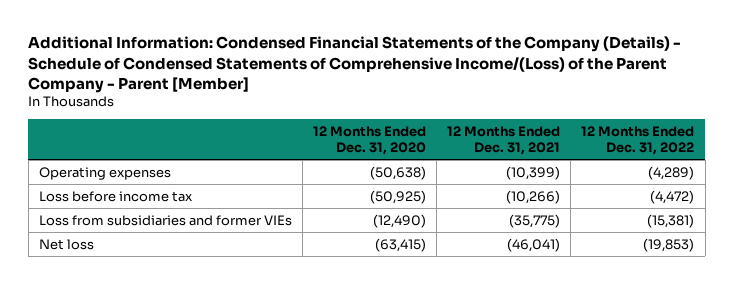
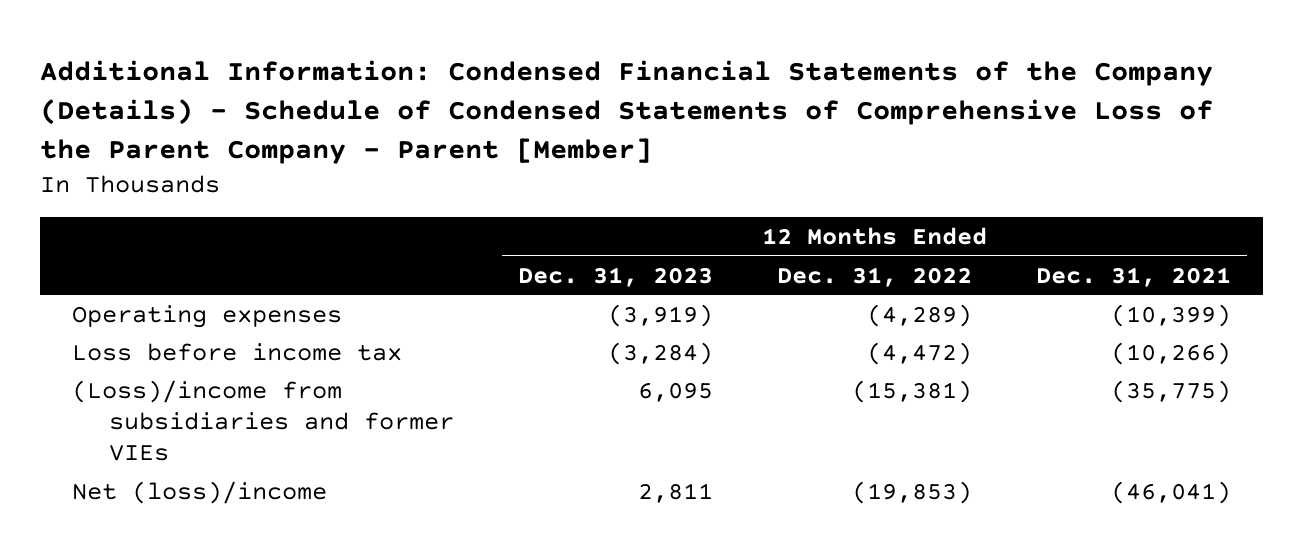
[28,36,682,93] Additional Information: Condensed Financial Statements of the Company (Details) - Schedule of Condensed Statements of Comprehensive Income/(Loss) of the Parent Company - Parent [Member] -> [40,59,1214,165] Additional Information: Condensed Financial Statements of the Company (Details) - Schedule of Condensed Statements of Comprehensive Loss of the Parent Company - Parent [Member]
[313,125,427,156] 12 Months Ended Dec. 31, 2020 -> none
none -> [518,266,714,287] Dec. 31, 2023
[38,214,292,226] Loss from subsidiaries and former VIEs -> [72,379,455,462] (Loss)/income from subsidiaries and former VIEs
[38,238,94,250] Net loss -> [72,480,328,504] Net (loss)/income

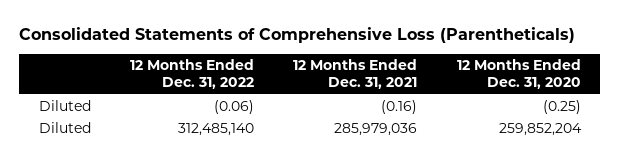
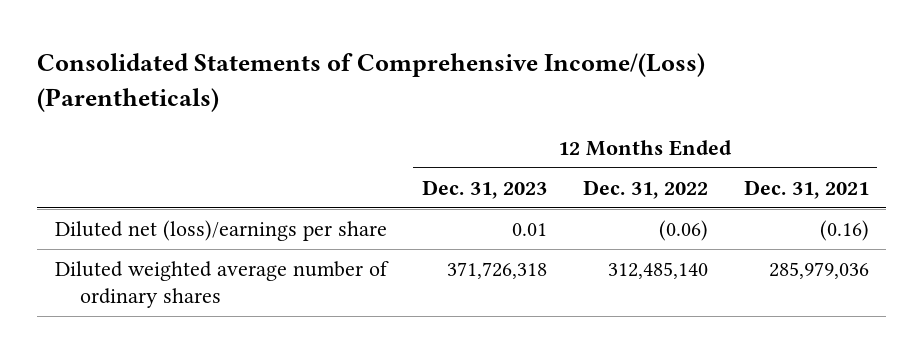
[19,27,576,44] Consolidated Statements of Comprehensive Loss (Parentheticals) -> [36,53,705,112] Consolidated Statements of Comprehensive Income/(Loss) (Parentheticals)
[456,59,581,90] 12 Months Ended Dec. 31, 2020 -> none
none -> [422,179,548,199] Dec. 31, 2023
[38,99,91,111] Diluted -> [54,220,387,242] Diluted net (loss)/earnings per share
[38,121,91,133] Diluted -> [54,261,389,309] Diluted weighted average number of ordinary shares

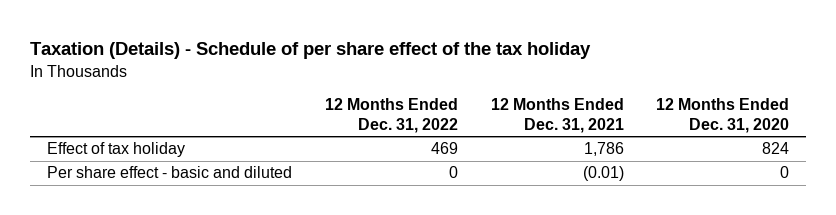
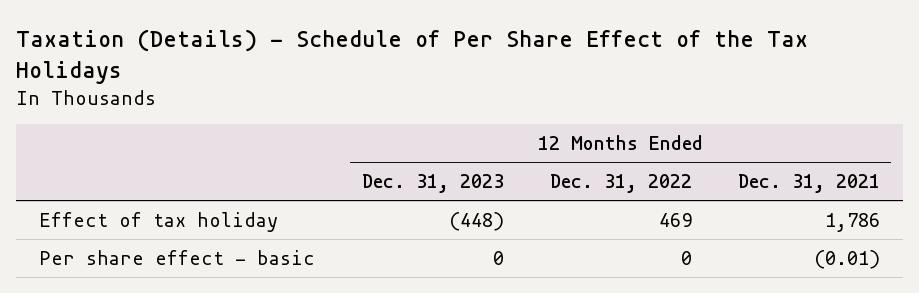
[30,42,592,60] Taxation (Details) - Schedule of per share effect of the tax holiday -> [16,29,809,84] Taxation (Details) - Schedule of Per Share Effect of the Tax Holidays
[656,98,790,133] 12 Months Ended Dec. 31, 2020 -> none
none -> [361,174,504,194] Dec. 31, 2023
[46,166,292,179] Per share effect - basic and diluted -> [39,249,316,265] Per share effect - basic

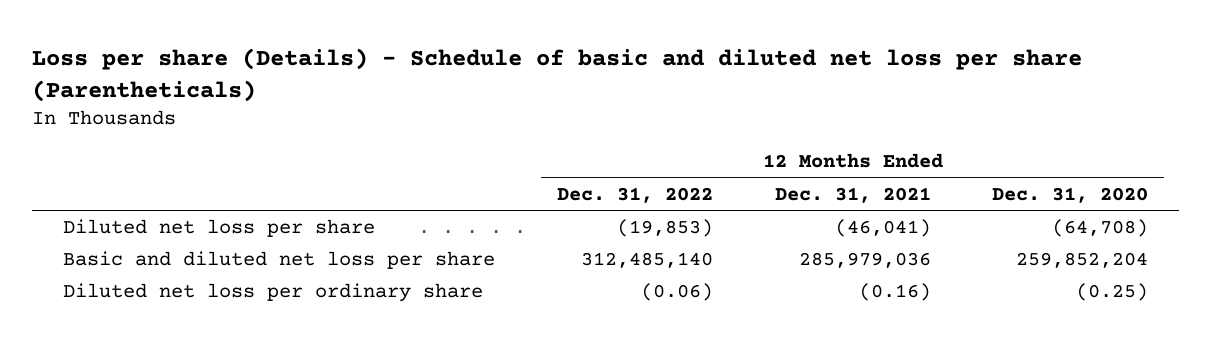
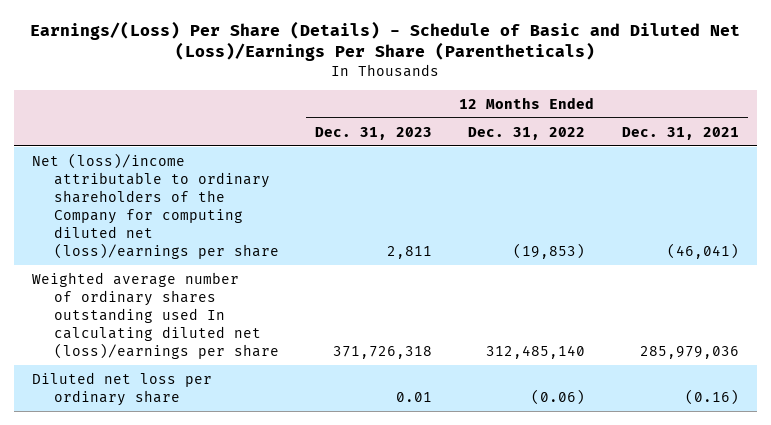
[32,47,1083,102] Loss per share (Details) - Schedule of basic and diluted net loss per share (Parentheticals) -> [30,20,741,62] Earnings/(Loss) Per Share (Details) - Schedule of Basic and Diluted Net (Loss)/Earnings Per Share (Parentheticals)
[992,186,1149,203] Dec. 31, 2020 -> none
none -> [314,126,432,140] Dec. 31, 2023
[63,219,376,238] Diluted net loss per share -> [32,152,279,259] Net (loss)/income attributable to ordinary shareholders of the Company for computing diluted net (loss)/earnings per share
[63,251,496,270] Basic and diluted net loss per share -> [32,271,279,359] Weighted average number of ordinary shares outstanding used In calculating diluted net (loss)/earnings per share

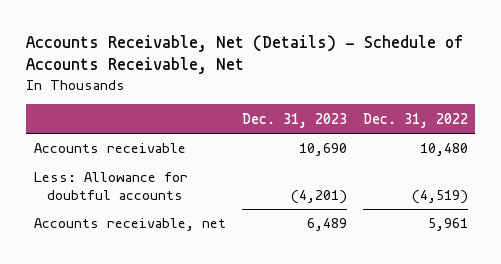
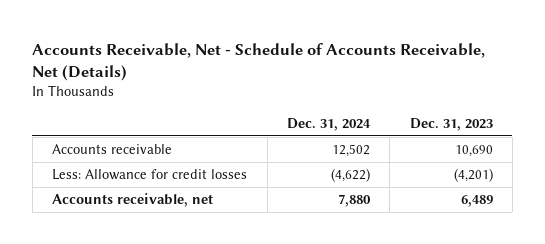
[25,34,464,75] Accounts Receivable, Net (Details) - Schedule of Accounts Receivable, Net -> [32,42,486,81] Accounts Receivable, Net - Schedule of Accounts Receivable, Net (Details)
[362,112,468,128] Dec. 31, 2022 -> none
none -> [286,117,371,131] Dec. 31, 2024
[33,172,188,200] Less: Allowance for doubtful accounts -> [52,169,248,181] Less: Allowance for credit losses

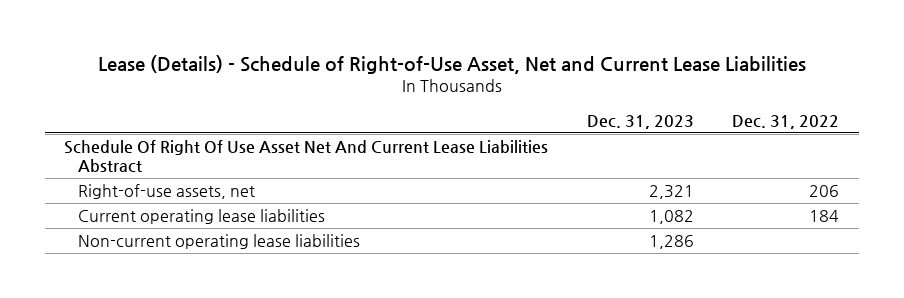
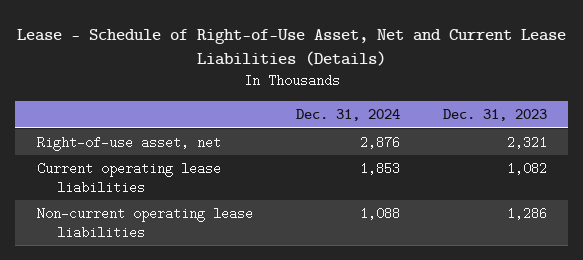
[97,54,806,74] Lease (Details) - Schedule of Right-of-Use Asset, Net and Current Lease Liabilities -> [16,28,566,67] Lease - Schedule of Right-of-Use Asset, Net and Current Lease Liabilities (Details)
[732,114,840,129] Dec. 31, 2022 -> none
none -> [295,109,400,122] Dec. 31, 2024
[64,140,549,174] Schedule Of Right Of Use Asset Net And Current Lease Liabilities Abstract -> none
[77,184,255,200] Right-of-use assets, net -> [36,136,221,152] Right-of-use asset, net

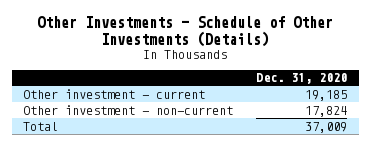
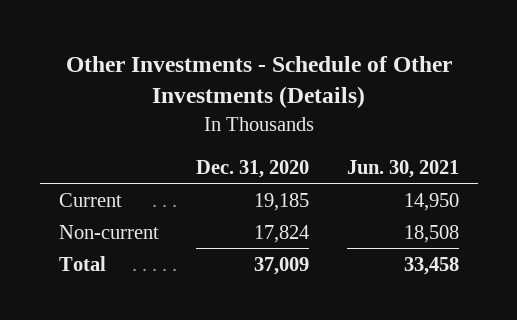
none -> [346,159,459,178] Jun. 30, 2021
[23,88,206,99] Other investment - current -> [58,192,122,207] Current
[23,104,234,115] Other investment - non-current -> [58,224,159,239] Non-current

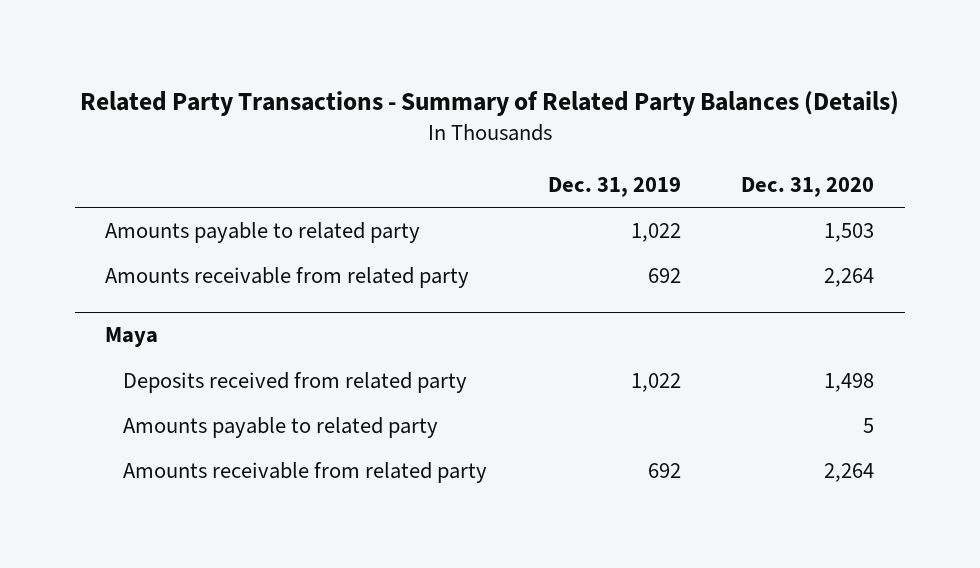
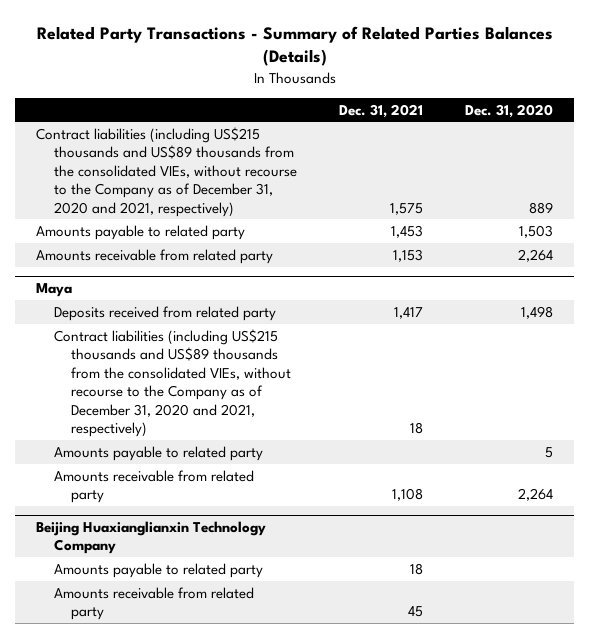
[79,90,899,116] Related Party Transactions - Summary of Related Party Balances (Details) -> [36,25,553,67] Related Party Transactions - Summary of Related Parties Balances (Details)
[547,177,681,198] Dec. 31, 2019 -> none
none -> [338,103,423,118] Dec. 31, 2021
none -> [36,126,297,217] Contract liabilities (including US$215 thousands and US$89 thousands from the consolidated VIEs, without recourse to the Company as of December 31, 2020 and 2021, respectively)
none -> [53,328,292,438] Contract liabilities (including US$215 thousands and US$89 thousands from the consolidated VIEs, without recourse to the Company as of December 31, 2020 and 2021, respectively)
none -> [36,521,267,555] Beijing Huaxianglianxin Technology Company
none -> [53,562,263,578] Amounts payable to related party
none -> [53,586,254,621] Amounts receivable from related party

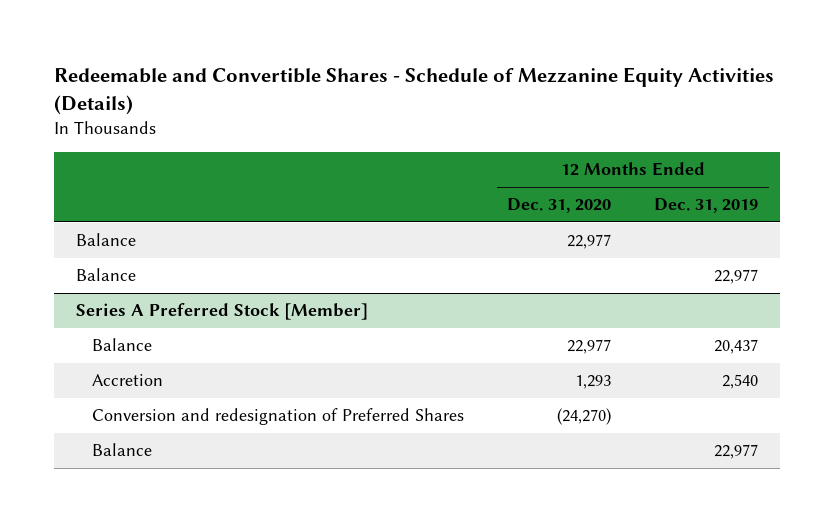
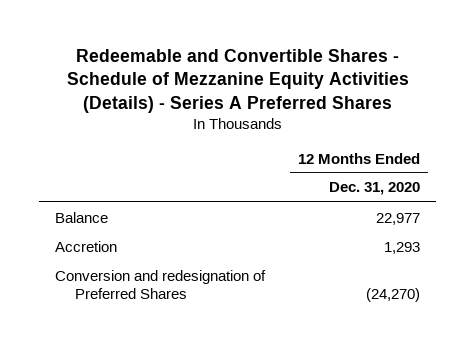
[54,66,775,115] Redeemable and Convertible Shares - Schedule of Mezzanine Equity Activities (Details) -> [66,48,409,113] Redeemable and Convertible Shares - Schedule of Mezzanine Equity Activities (Details) - Series A Preferred Shares
[654,198,759,214] Dec. 31, 2019 -> none
[75,268,136,282] Balance -> none
[75,303,368,321] Series A Preferred Stock [Member] -> none
[92,338,153,352] Balance -> none
[92,443,153,457] Balance -> none

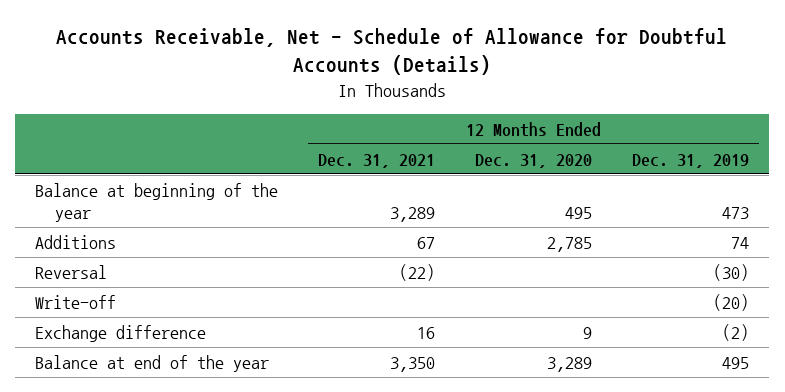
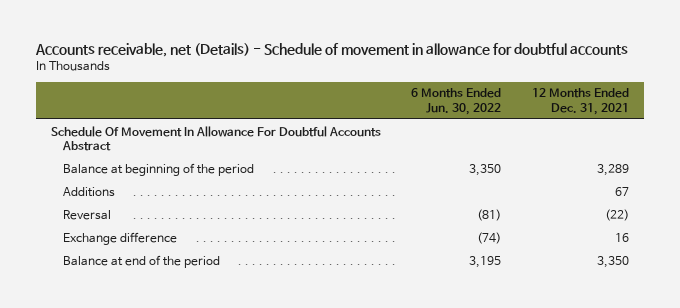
[56,28,728,76] Accounts Receivable, Net - Schedule of Allowance for Doubtful Accounts (Details) -> [34,43,628,58] Accounts receivable, net (Details) - Schedule of movement in allowance for doubtful accounts
[475,153,593,168] Dec. 31, 2020 -> none
[632,153,750,168] Dec. 31, 2019 -> none
none -> [411,88,502,115] 6 Months Ended Jun. 30, 2022
none -> [51,125,382,152] Schedule Of Movement In Allowance For Doubtful Accounts Abstract
[35,182,279,222] Balance at beginning of the year -> [62,162,254,176] Balance at beginning of the period
[35,294,117,309] Write-off -> none
[35,354,270,372] Balance at end of the year -> [62,254,220,268] Balance at end of the period

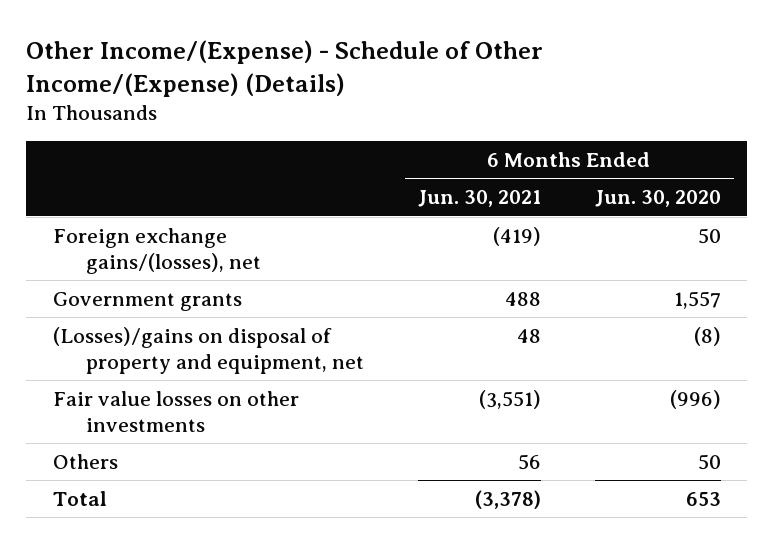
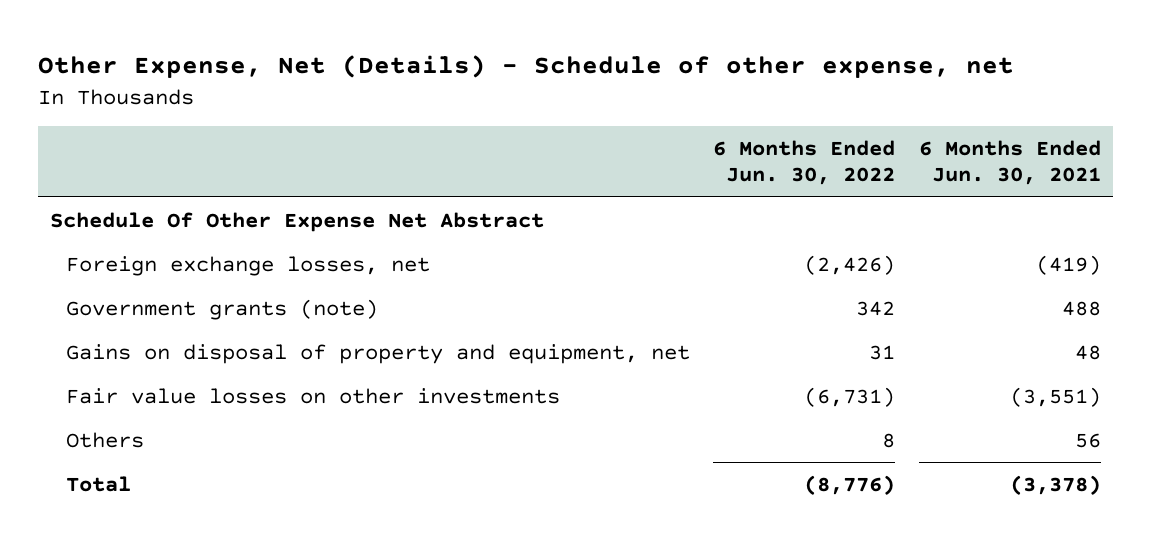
[26,39,544,97] Other Income/(Expense) - Schedule of Other Income/(Expense) (Details) -> [37,55,1014,79] Other Expense, Net (Details) - Schedule of other expense, net
[594,190,721,208] Jun. 30, 2020 -> none
none -> [713,139,896,186] 6 Months Ended Jun. 30, 2022
none -> [49,211,544,232] Schedule Of Other Expense Net Abstract
[52,227,262,274] Foreign exchange gains/(losses), net -> [65,255,430,276] Foreign exchange losses, net
[52,291,242,311] Government grants -> [65,298,378,320] Government grants (note)
[52,326,365,374] (Losses)/gains on disposal of property and equipment, net -> [65,343,690,364] Gains on disposal of property and equipment, net

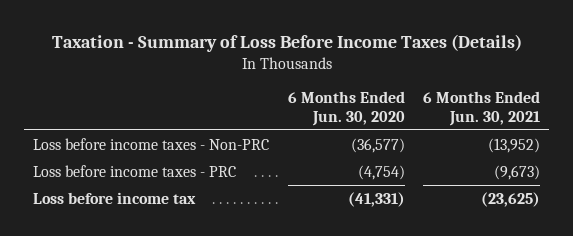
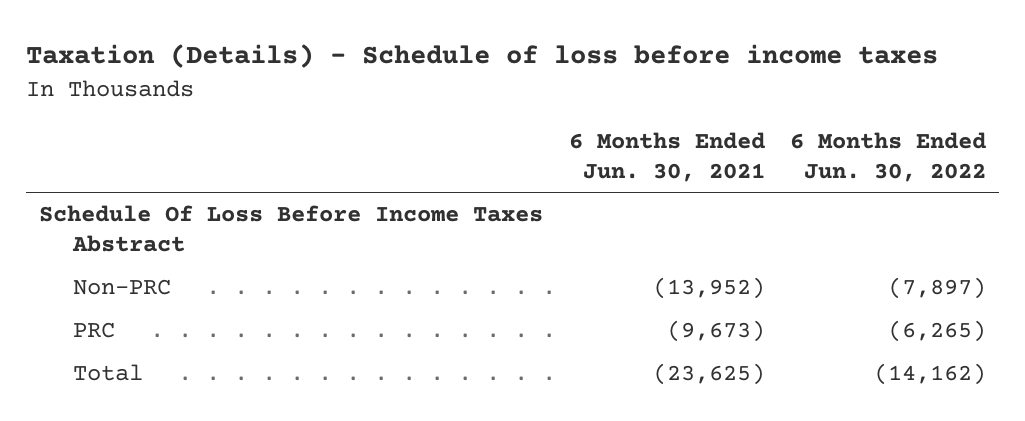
[51,33,522,52] Taxation - Summary of Loss Before Income Taxes (Details) -> [26,44,939,69] Taxation (Details) - Schedule of loss before income taxes
[287,90,405,126] 6 Months Ended Jun. 30, 2020 -> none
none -> [790,131,987,182] 6 Months Ended Jun. 30, 2022
none -> [38,205,543,253] Schedule Of Loss Before Income Taxes Abstract
[33,137,270,150] Loss before income taxes - Non-PRC -> [72,279,171,296] Non-PRC
[33,164,237,177] Loss before income taxes - PRC -> [72,322,115,339] PRC
[33,191,197,204] Loss before income tax -> [72,364,143,382] Total

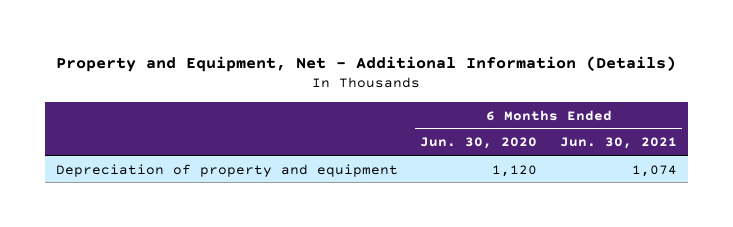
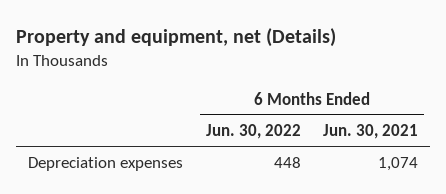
[56,55,677,72] Property and Equipment, Net - Additional Information (Details) -> [16,28,337,48] Property and equipment, net (Details)
[420,137,538,150] Jun. 30, 2020 -> none
none -> [205,124,301,140] Jun. 30, 2022
[56,163,399,177] Depreciation of property and equipment -> [27,157,183,172] Depreciation expenses

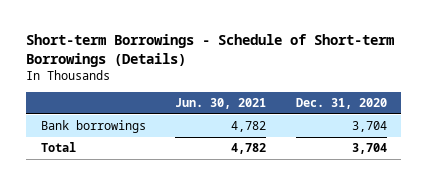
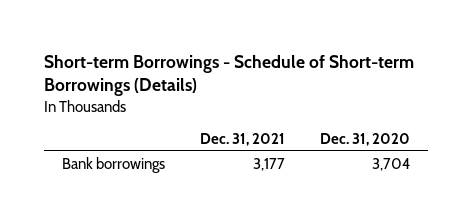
[175,98,267,110] Jun. 30, 2021 -> none
none -> [199,133,285,147] Dec. 31, 2021
[40,142,76,153] Total -> none

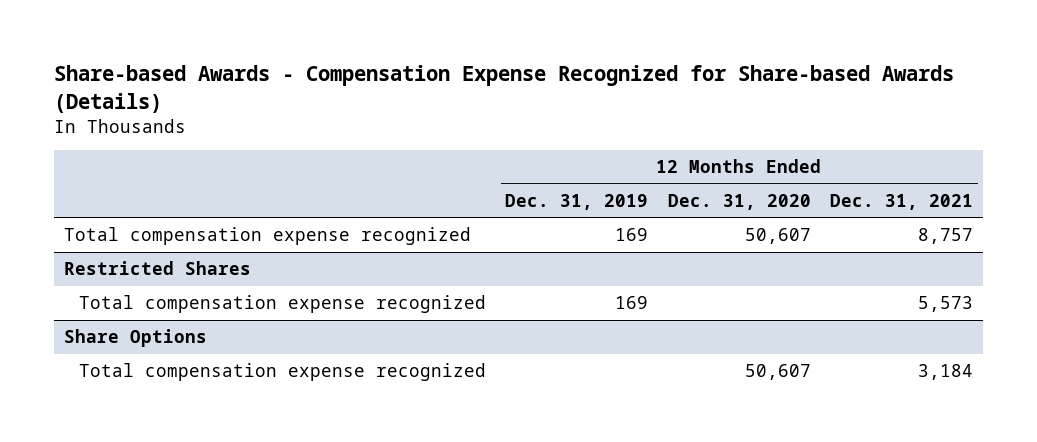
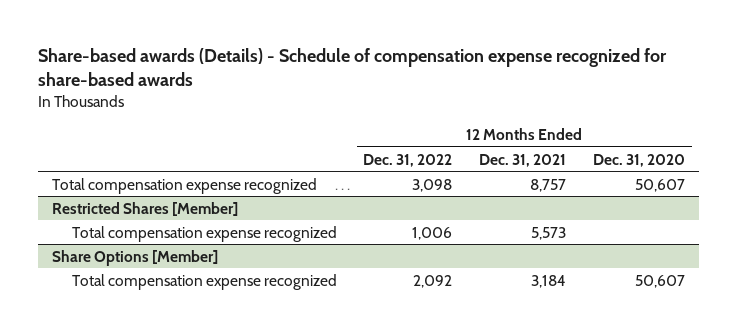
[53,65,954,113] Share-based Awards - Compensation Expense Recognized for Share-based Awards (Details) -> [38,48,668,87] Share-based awards (Details) - Schedule of compensation expense recognized for share-based awards
[505,194,649,211] Dec. 31, 2019 -> none
none -> [363,153,453,167] Dec. 31, 2022
[63,261,251,276] Restricted Shares -> [51,201,238,216] Restricted Shares [Member]
[63,329,207,348] Share Options -> [51,249,218,266] Share Options [Member]

